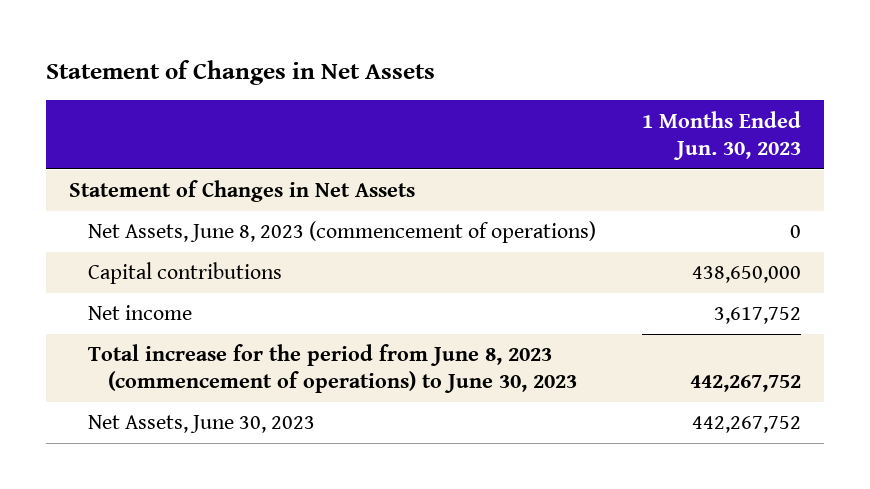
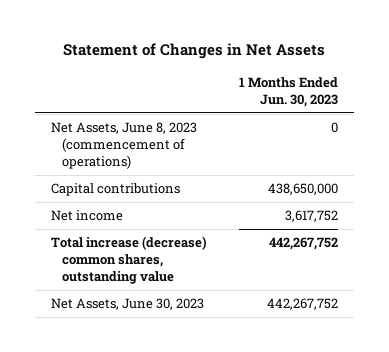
[68,180,415,203] Statement of Changes in Net Assets -> none
[88,344,577,394] Total increase for the period from June 8, 2023 (commencement of operations) to June 30, 2023 -> [50,236,207,285] Total increase (decrease) common shares, outstanding value

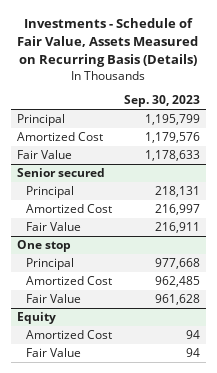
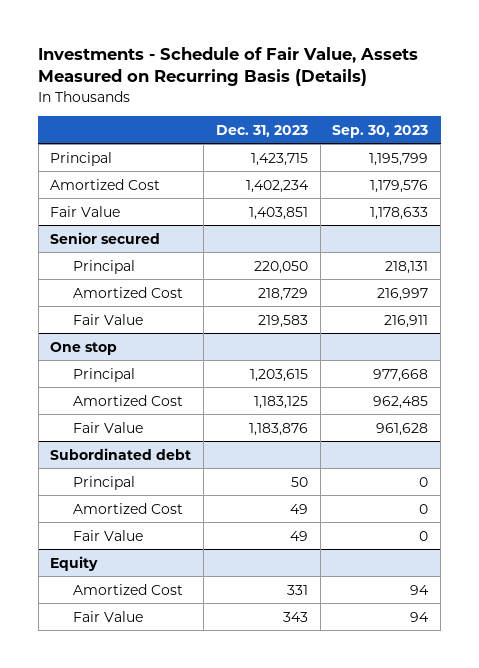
none -> [215,124,308,137] Dec. 31, 2023
none -> [50,447,192,460] Subordinated debt
none -> [72,475,135,490] Principal
none -> [72,502,183,514] Amortized Cost
none -> [72,529,143,541] Fair Value

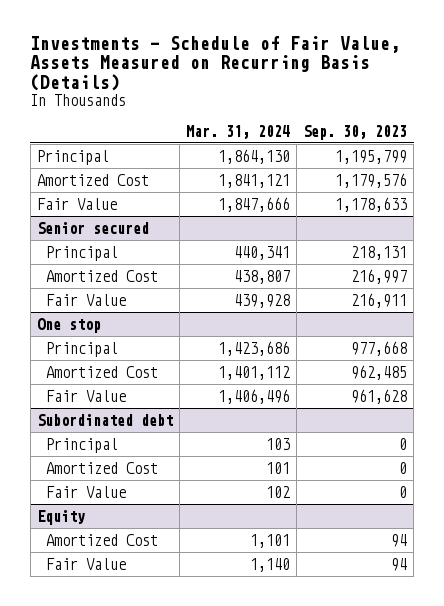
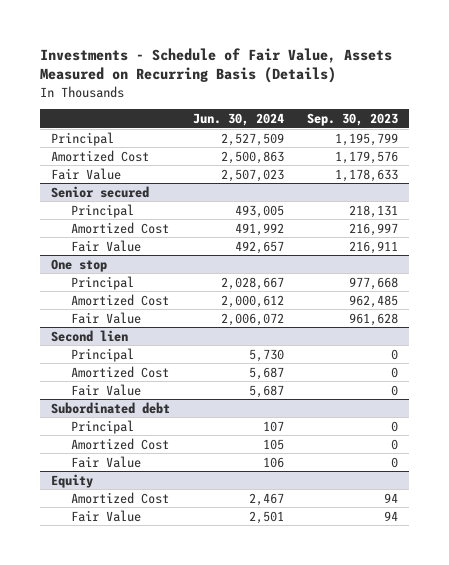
[185,124,290,139] Mar. 31, 2024 -> none
none -> [193,113,285,127] Jun. 30, 2024
none -> [51,329,129,342] Second lien
none -> [70,347,134,362] Principal
none -> [70,365,169,378] Amortized Cost
none -> [70,383,141,396] Fair Value

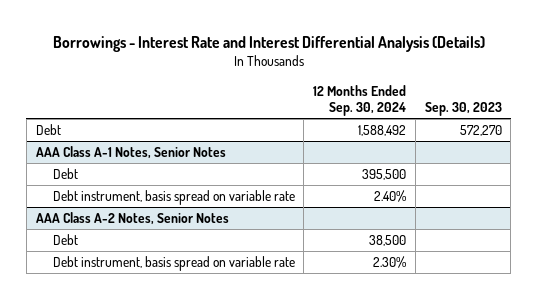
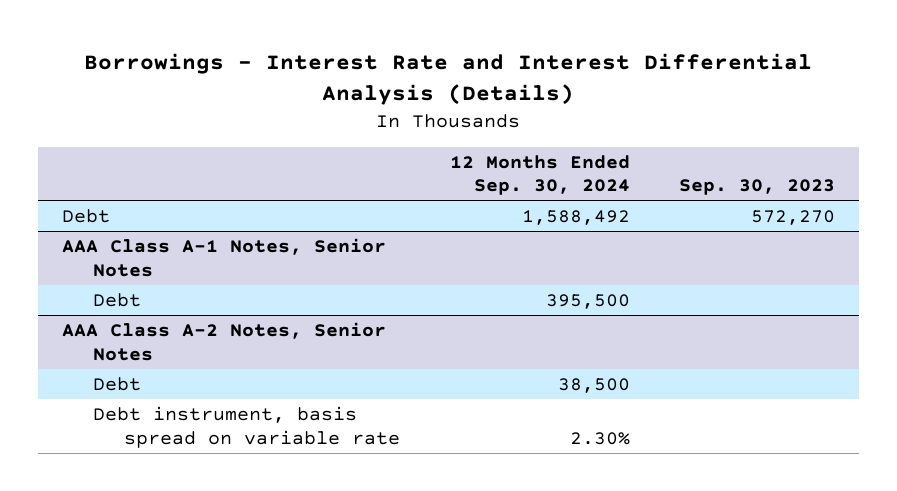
[52,190,295,206] Debt instrument, basis spread on variable rate -> none

